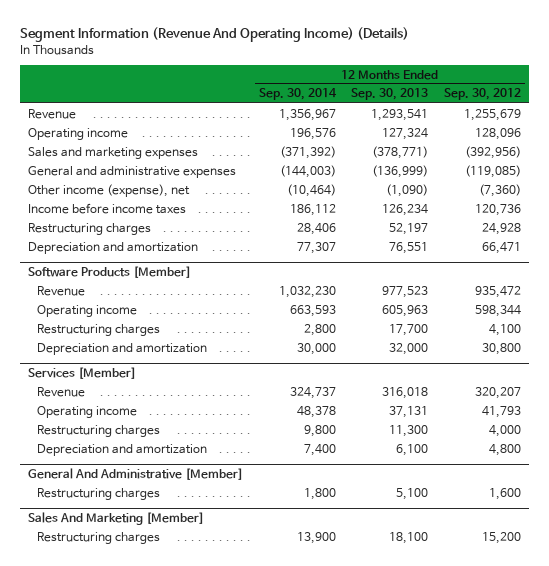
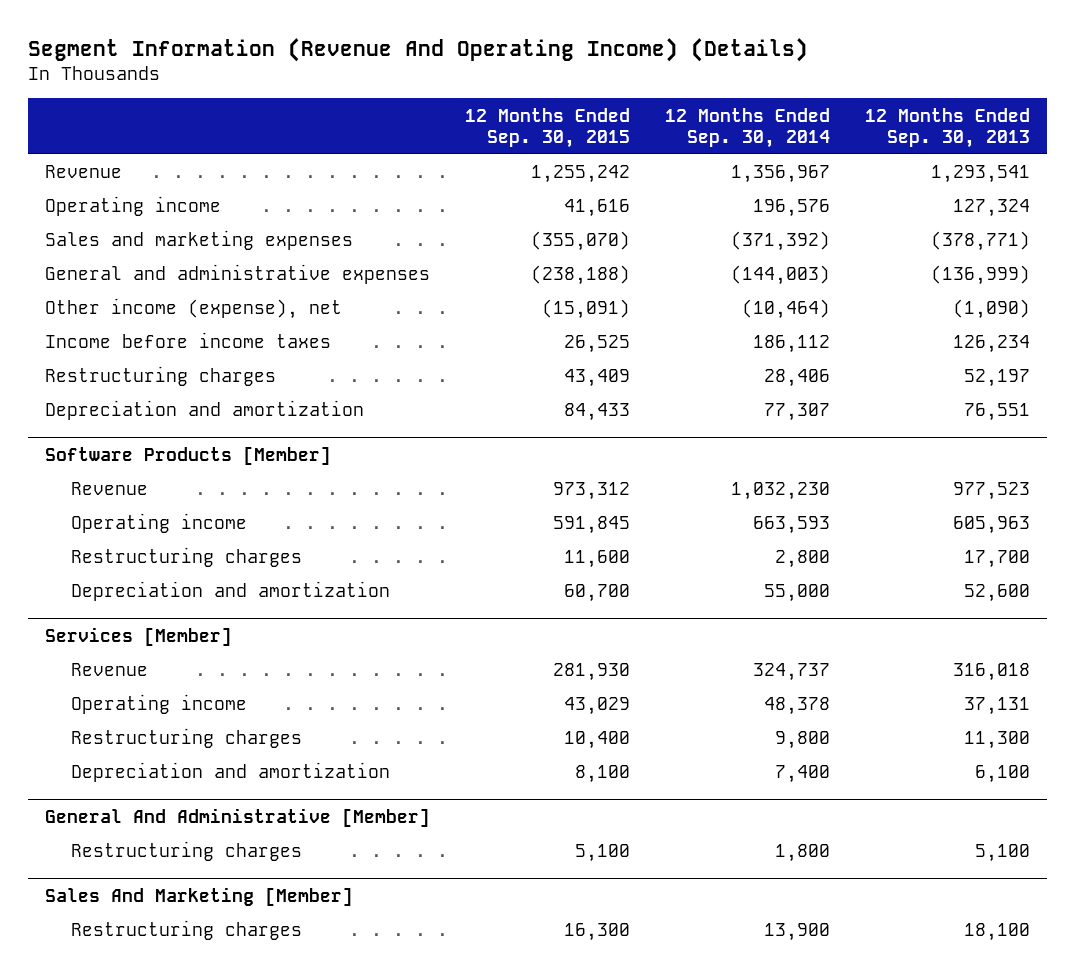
[444,88,522,101] Sep. 30, 2012 -> none
none -> [464,107,630,149] 12 Months Ended Sep. 30, 2015
[296,342,336,355] 30,000 -> [763,584,830,603] 55,000
[389,342,429,355] 32,000 -> [963,584,1030,603] 52,600

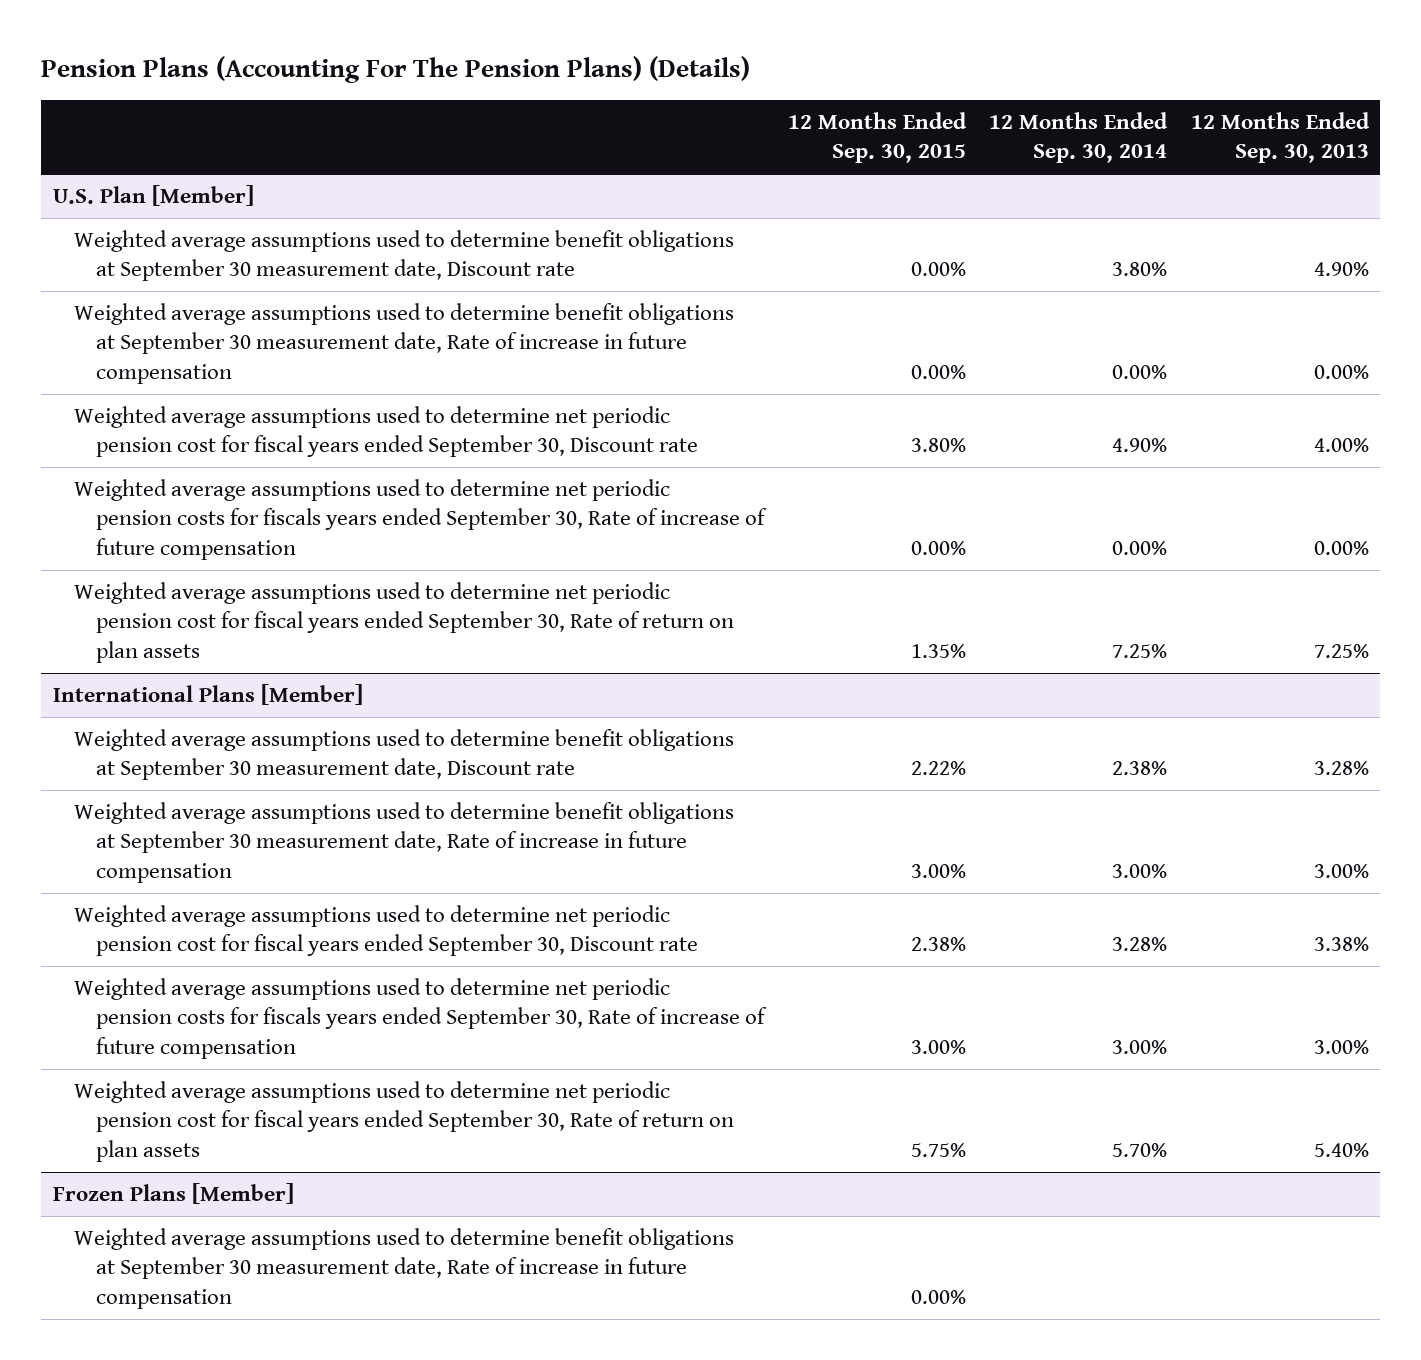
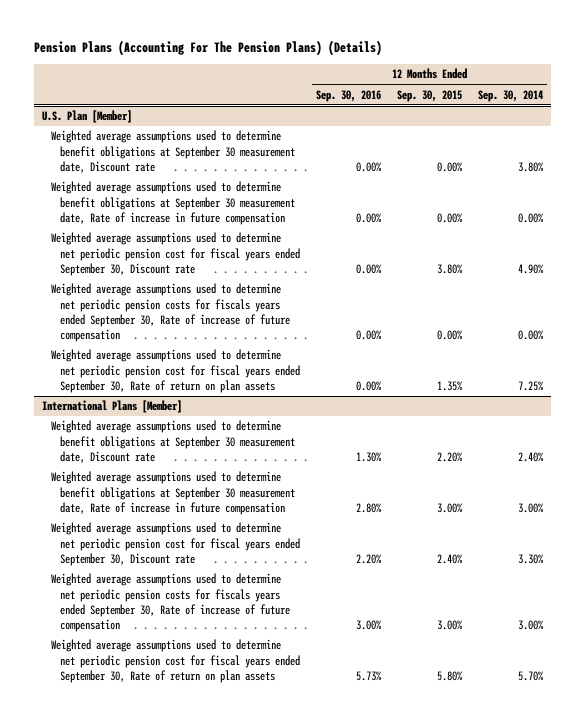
[1190,112,1370,164] 12 Months Ended Sep. 30, 2013 -> none
none -> [315,89,381,102] Sep. 30, 2016
[910,761,966,776] 2.22% -> [437,451,464,462] 2.20%
[1112,761,1168,776] 2.38% -> [518,451,545,462] 2.40%
[910,937,966,952] 2.38% -> [437,553,464,564] 2.40%
[1112,937,1168,952] 3.28% -> [518,553,545,564] 3.30%
[52,1183,294,1205] Frozen Plans [Member] -> none
[74,1228,735,1309] Weighted average assumptions used to determine benefit obligations at September 30 measurement date, Rate of increase in future compensation -> none
[910,1142,966,1157] 5.75% -> [437,670,464,681] 5.80%

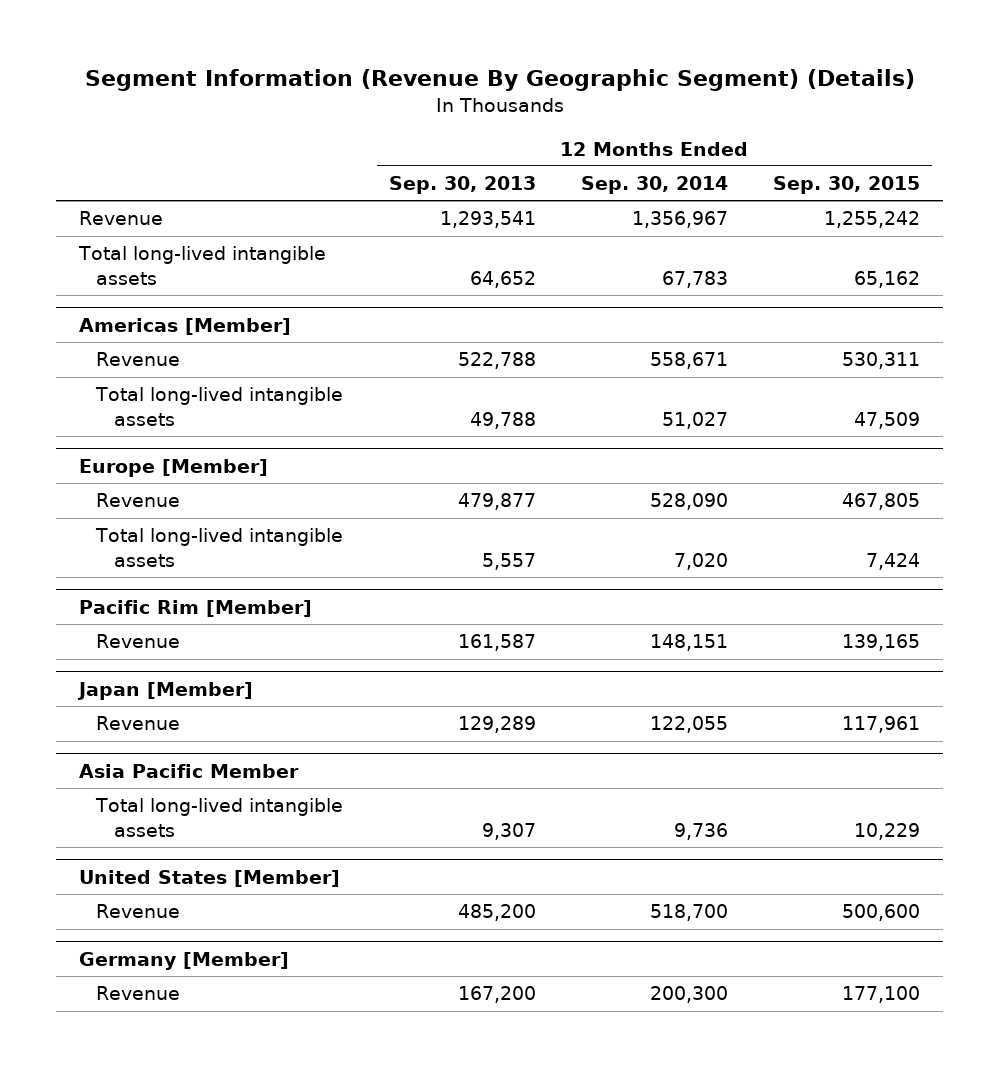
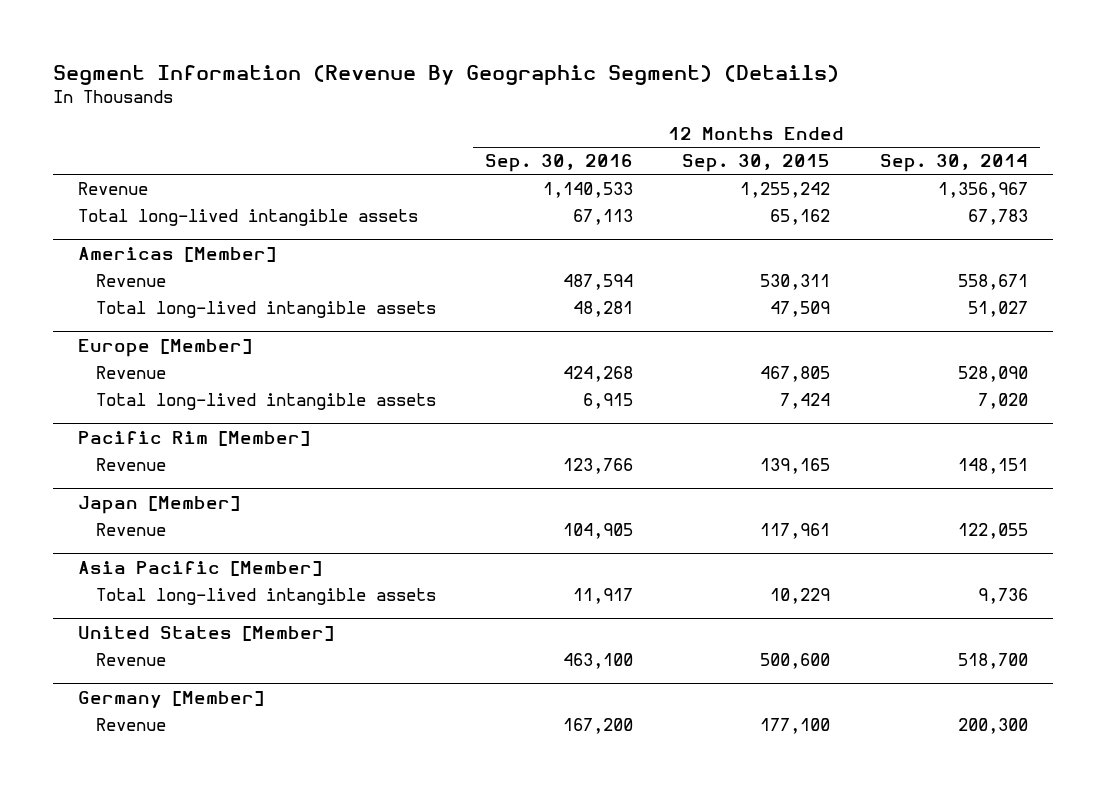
[388,176,536,195] Sep. 30, 2013 -> none
none -> [484,154,633,173] Sep. 30, 2016
[79,763,300,778] Asia Pacific Member -> [78,560,323,576] Asia Pacific [Member]

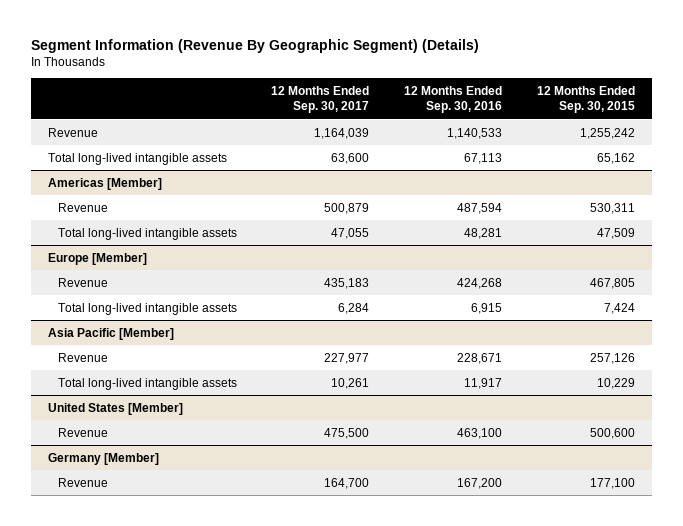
[879,154,1028,173] Sep. 30, 2014 -> none
none -> [271,86,370,114] 12 Months Ended Sep. 30, 2017
[78,430,311,446] Pacific Rim [Member] -> none
[95,458,166,472] Revenue -> none
[78,495,241,514] Japan [Member] -> none
[95,523,166,537] Revenue -> none
none -> [57,352,108,362] Revenue

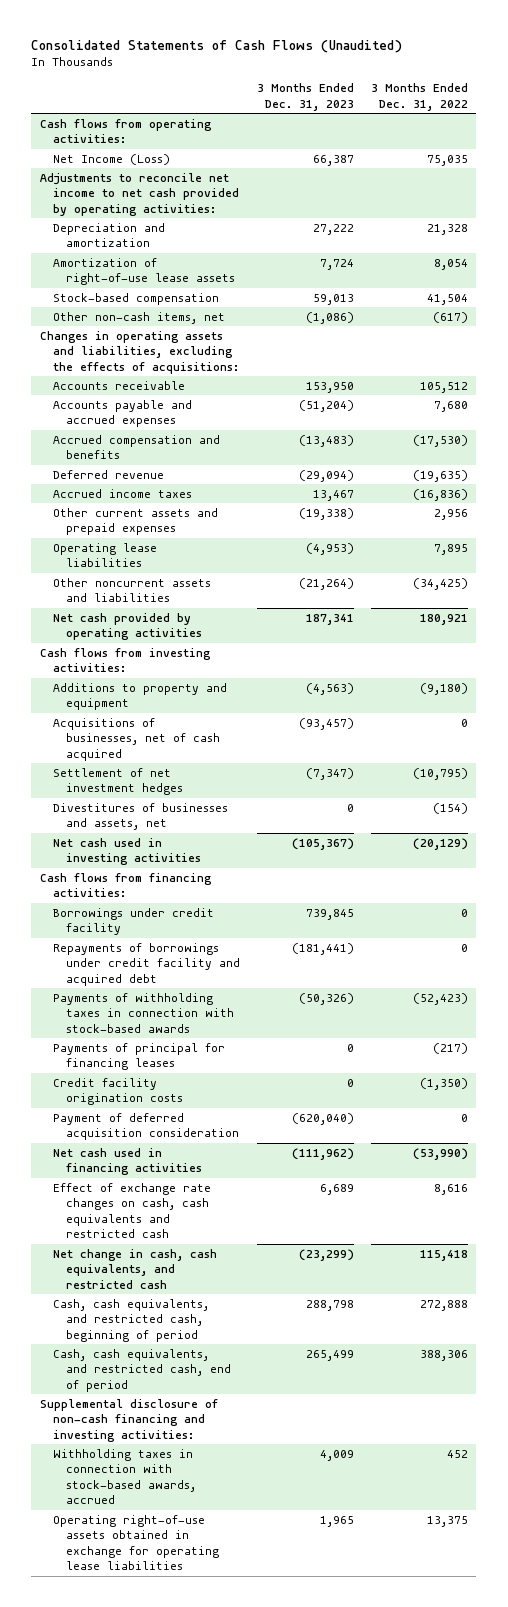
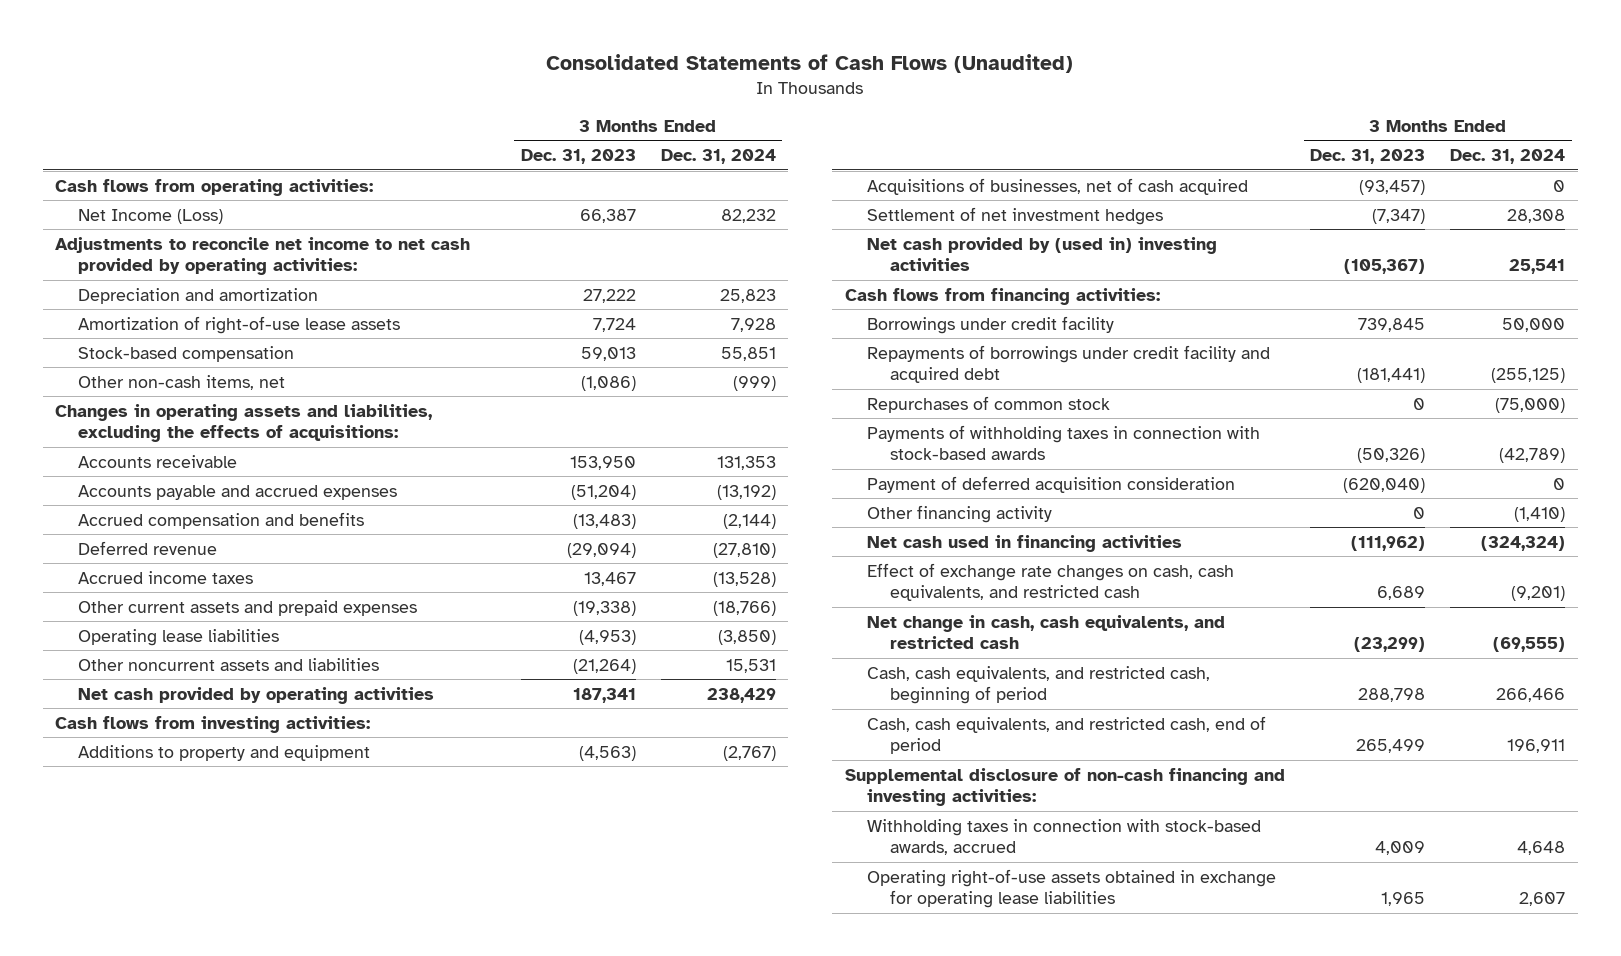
[370,83,468,111] 3 Months Ended Dec. 31, 2022 -> none
none -> [660,149,776,165] Dec. 31, 2024
[52,802,228,831] Divestitures of businesses and assets, net -> none
[52,837,202,866] Net cash used in investing activities -> [867,236,1218,272] Net cash provided by (used in) investing activities
none -> [867,395,1111,413] Repurchases of common stock
[52,1042,225,1071] Payments of principal for financing leases -> none
[52,1077,184,1106] Credit facility origination costs -> none
none -> [867,504,1053,523] Other financing activity
[52,1182,211,1239] Effect of exchange rate changes on cash, cash equivalents and restricted cash -> [867,562,1235,602] Effect of exchange rate changes on cash, cash equivalents, and restricted cash

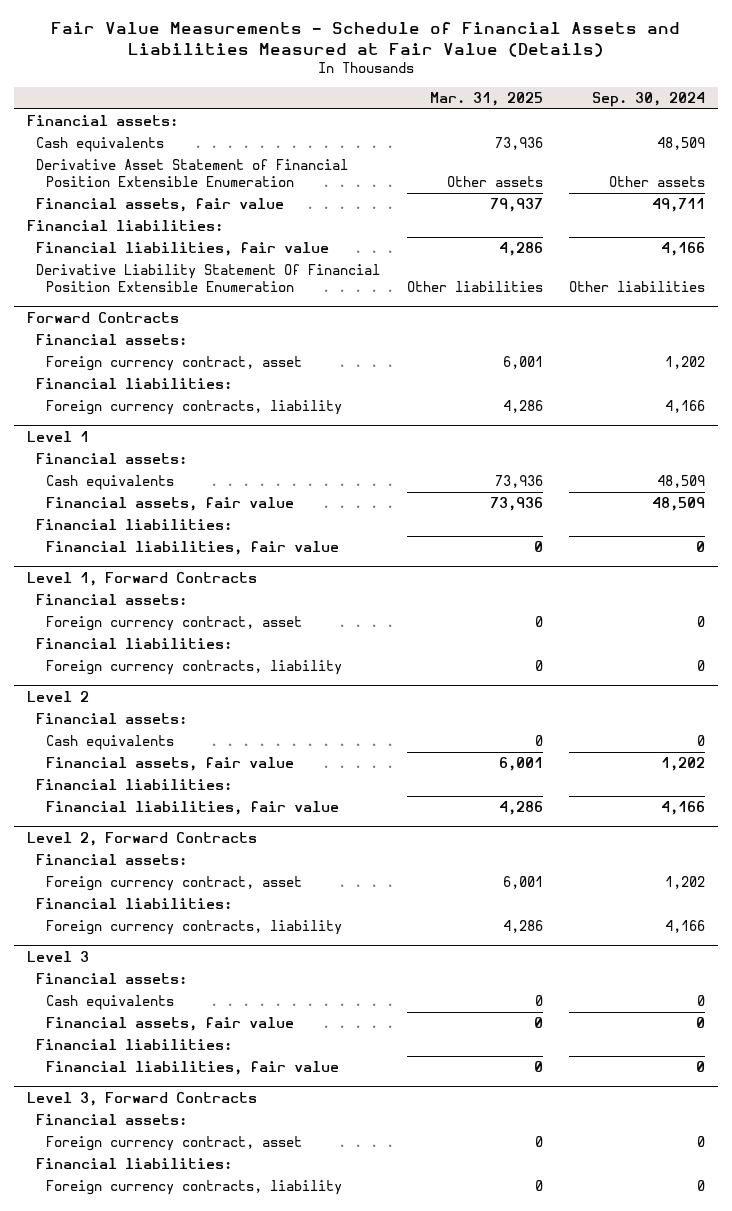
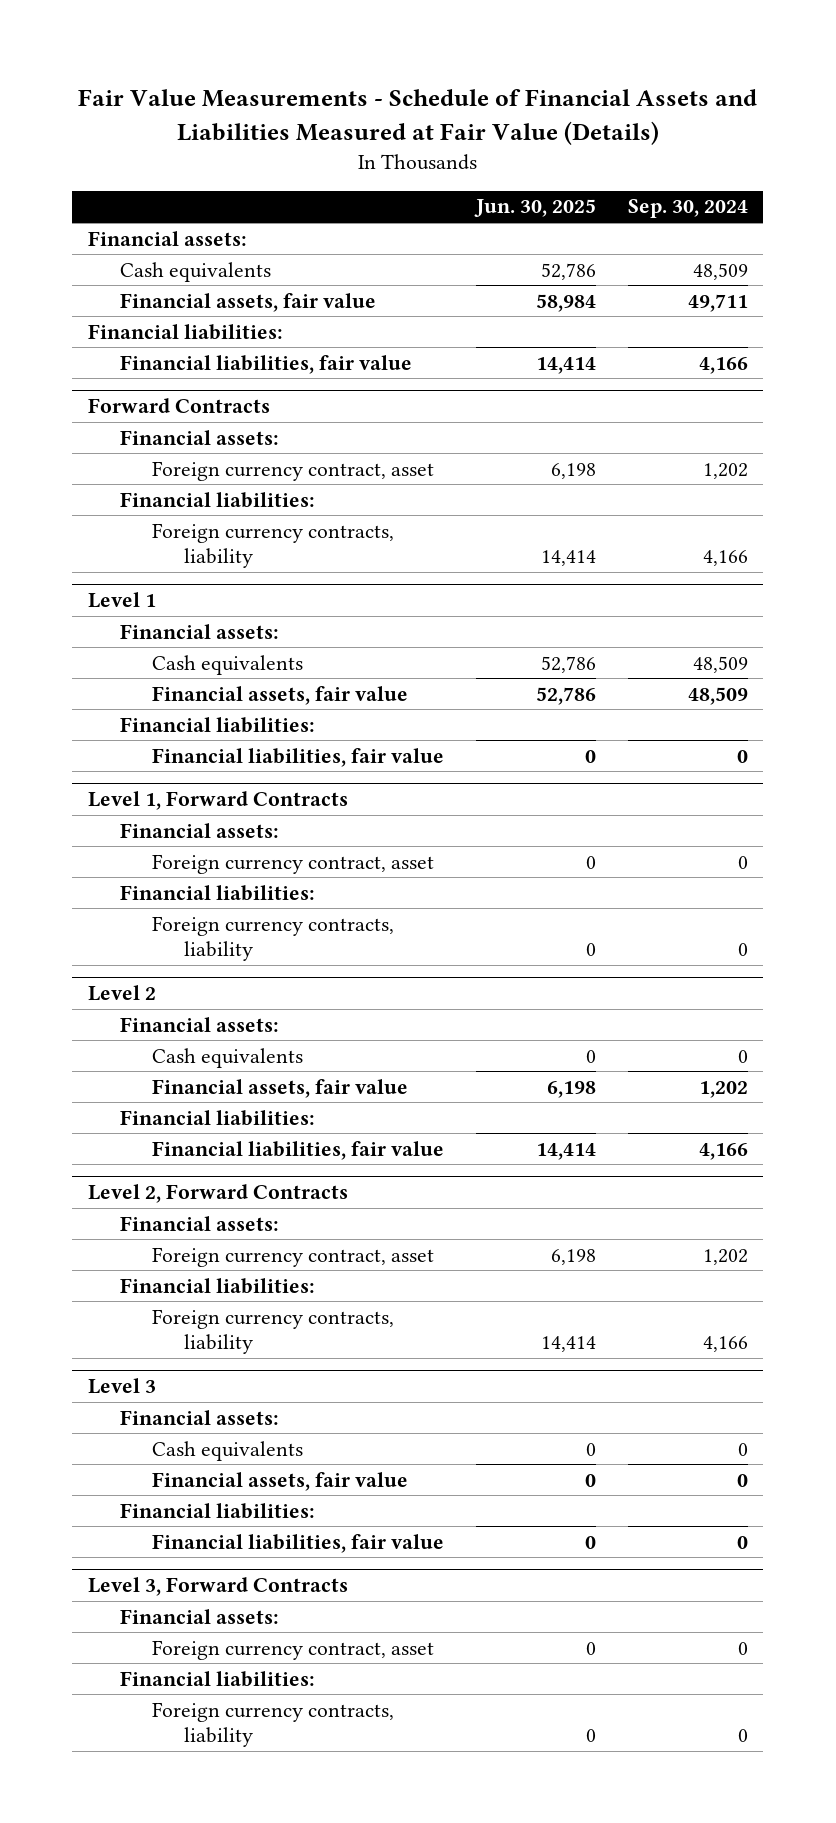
[429,91,543,106] Mar. 31, 2025 -> none
none -> [473,199,596,218] Jun. 30, 2025
[36,159,349,188] Derivative Asset Statement of Financial Position Extensible Enumeration -> none
[36,264,381,293] Derivative Liability Statement Of Financial Position Extensible Enumeration -> none

